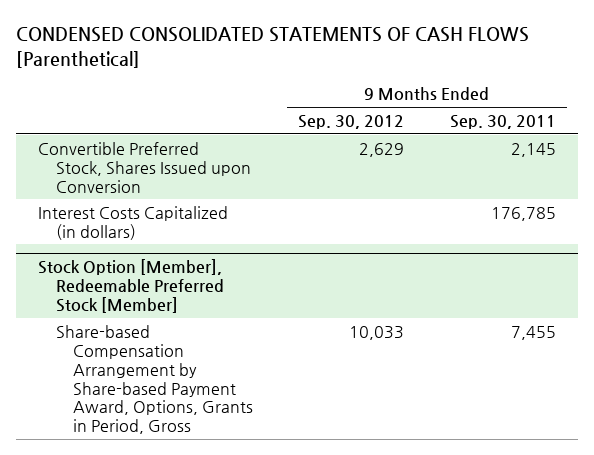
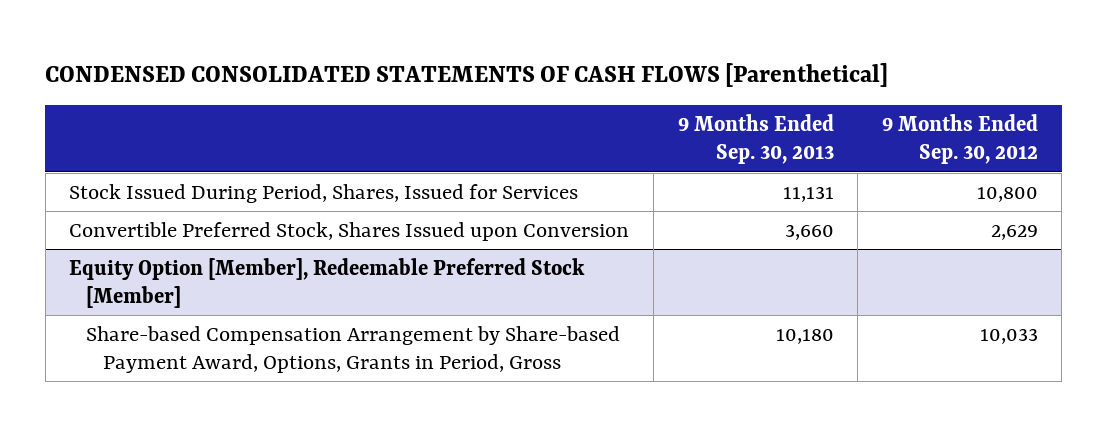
[449,115,556,130] Sep. 30, 2011 -> none
none -> [677,114,834,165] 9 Months Ended Sep. 30, 2013
none -> [69,183,579,203] Stock Issued During Period, Shares, Issued for Services
[38,205,229,240] Interest Costs Capitalized (in dollars) -> none
[38,259,224,314] Stock Option [Member], Redeemable Preferred Stock [Member] -> [69,257,586,308] Equity Option [Member], Redeemable Preferred Stock [Member]

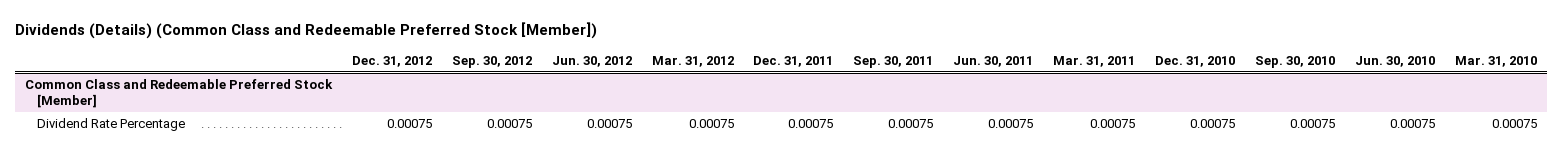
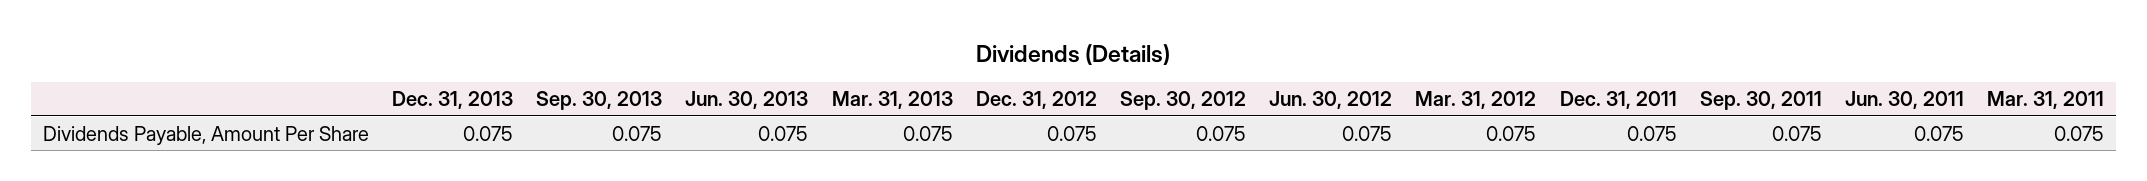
[14,22,597,40] Dividends (Details) (Common Class and Redeemable Preferred Stock [Member]) -> [976,44,1171,66] Dividends (Details)
[1155,55,1236,67] Dec. 31, 2010 -> none
[1255,55,1336,68] Sep. 30, 2010 -> none
[1355,55,1436,67] Jun. 30, 2010 -> none
[1455,55,1538,67] Mar. 31, 2010 -> none
none -> [392,91,514,110] Dec. 31, 2013
none -> [536,91,663,111] Sep. 30, 2013
none -> [685,91,809,110] Jun. 30, 2013
none -> [831,91,953,110] Mar. 31, 2013
[24,79,333,108] Common Class and Redeemable Preferred Stock [Member] -> none
[37,118,186,132] Dividend Rate Percentage -> none
none -> [42,125,369,145] Dividends Payable, Amount Per Share

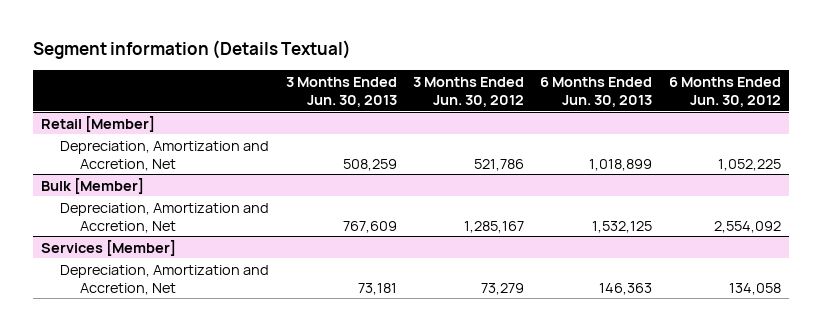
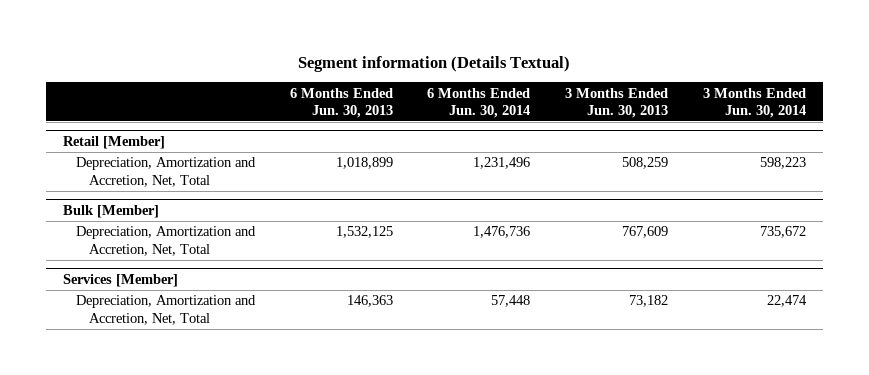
[412,76,524,107] 3 Months Ended Jun. 30, 2012 -> none
[668,76,781,107] 6 Months Ended Jun. 30, 2012 -> none
none -> [427,87,531,119] 6 Months Ended Jun. 30, 2014
none -> [702,87,806,119] 3 Months Ended Jun. 30, 2014
[60,140,270,171] Depreciation, Amortization and Accretion, Net -> [75,157,256,187] Depreciation, Amortization and Accretion, Net, Total
[60,202,270,233] Depreciation, Amortization and Accretion, Net -> [75,226,256,256] Depreciation, Amortization and Accretion, Net, Total
[60,264,270,295] Depreciation, Amortization and Accretion, Net -> [75,295,256,325] Depreciation, Amortization and Accretion, Net, Total
[357,282,397,295] 73,181 -> [629,295,669,308] 73,182

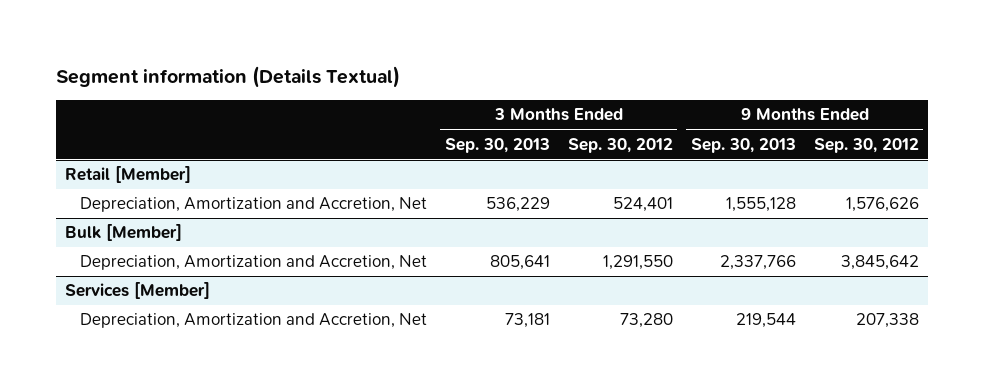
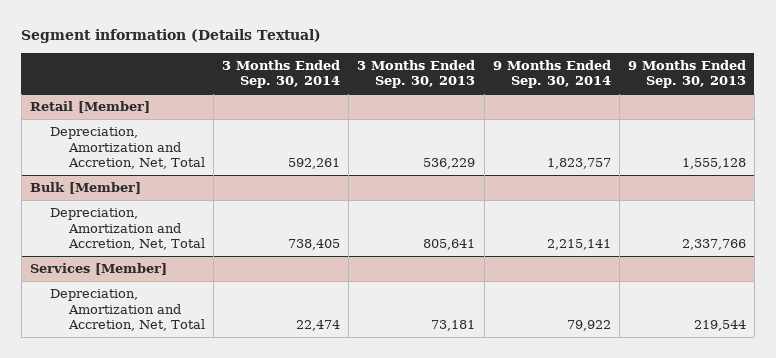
[567,137,673,153] Sep. 30, 2012 -> none
[813,137,919,153] Sep. 30, 2012 -> none
none -> [222,59,341,89] 3 Months Ended Sep. 30, 2014
none -> [492,59,611,89] 9 Months Ended Sep. 30, 2014
[79,197,427,213] Depreciation, Amortization and Accretion, Net -> [49,126,206,170] Depreciation, Amortization and Accretion, Net, Total
[79,255,427,271] Depreciation, Amortization and Accretion, Net -> [49,207,206,251] Depreciation, Amortization and Accretion, Net, Total
[79,313,427,329] Depreciation, Amortization and Accretion, Net -> [49,288,206,332] Depreciation, Amortization and Accretion, Net, Total

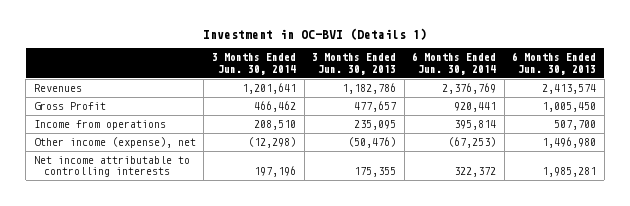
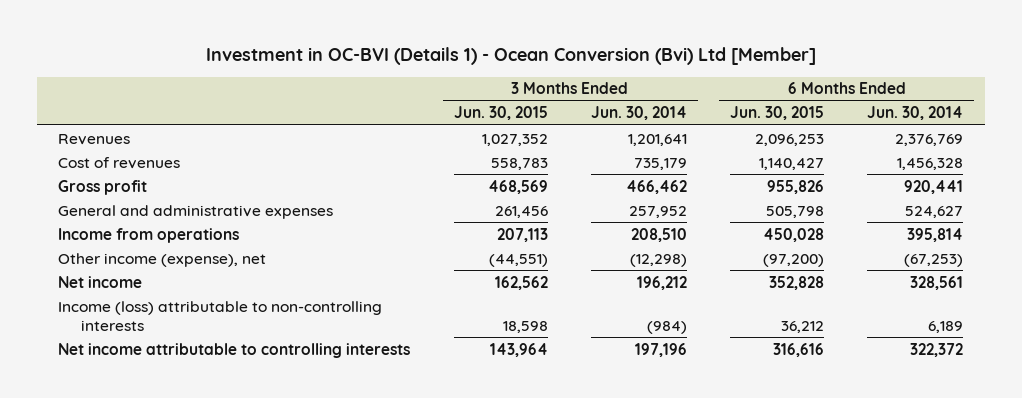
[203,28,428,41] Investment in OC-BVI (Details 1) -> [205,46,816,65] Investment in OC-BVI (Details 1) - Ocean Conversion (Bvi) Ltd [Member]
[312,53,397,75] 3 Months Ended Jun. 30, 2013 -> none
[512,52,597,75] 6 Months Ended Jun. 30, 2013 -> none
none -> [453,106,548,121] Jun. 30, 2015
none -> [730,106,825,121] Jun. 30, 2015
none -> [58,156,181,169] Cost of revenues
[33,102,106,111] Gross Profit -> [58,179,148,195] Gross profit
none -> [58,204,334,219] General and administrative expenses
none -> [58,275,143,288] Net income
none -> [58,300,383,331] Income (loss) attributable to non-controlling interests

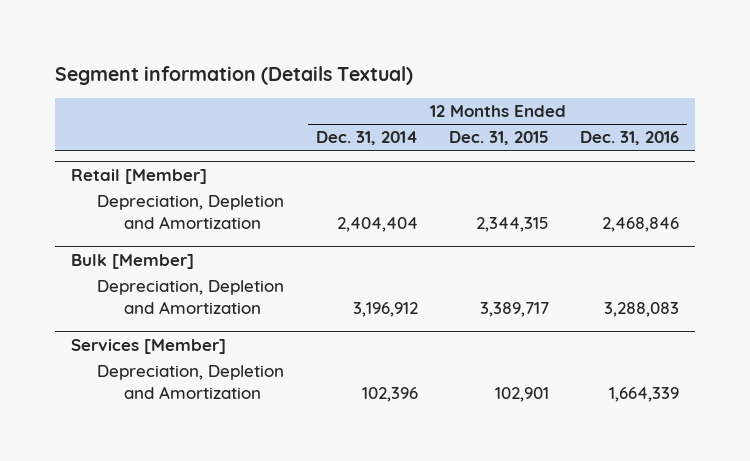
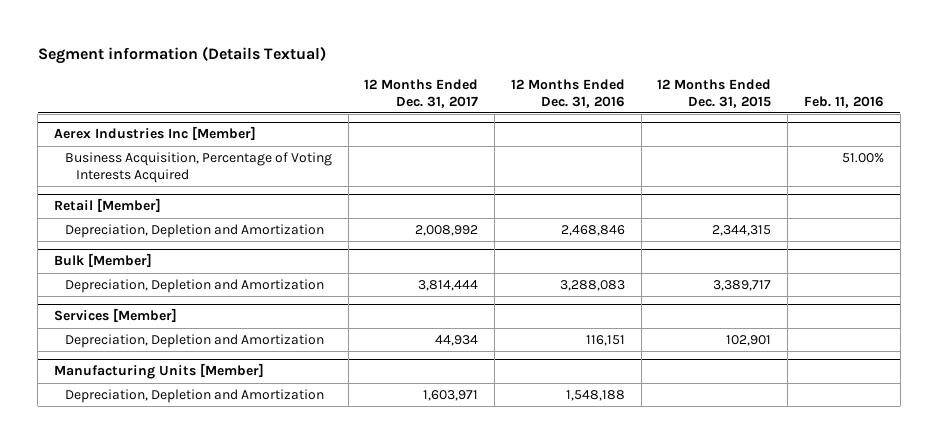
[315,131,418,146] Dec. 31, 2014 -> none
none -> [364,78,479,108] 12 Months Ended Dec. 31, 2017
none -> [803,95,884,108] Feb. 11, 2016
none -> [53,126,256,141] Aerex Industries Inc [Member]
none -> [64,151,332,183] Business Acquisition, Percentage of Voting Interests Acquired
[609,386,680,402] 1,664,339 -> [585,334,625,346] 116,151
none -> [53,363,264,380] Manufacturing Units [Member]
none -> [64,388,324,403] Depreciation, Depletion and Amortization

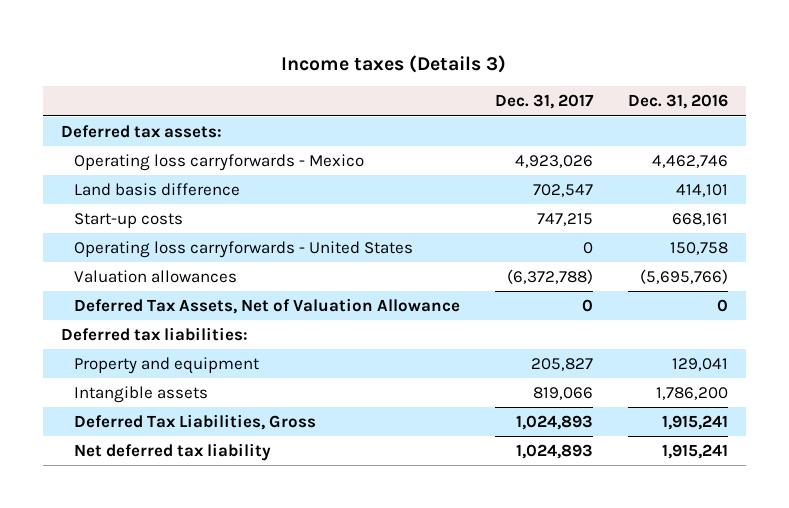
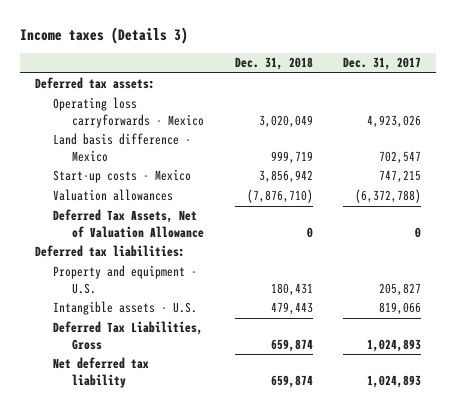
[628,94,729,110] Dec. 31, 2016 -> none
none -> [234,57,313,71] Dec. 31, 2018
[73,240,413,258] Operating loss carryforwards - United States -> none
[73,182,240,196] Land basis difference -> [53,133,192,162] Land basis difference - Mexico
[73,212,183,228] Start-up costs -> [53,169,192,184] Start-up costs - Mexico
[73,356,259,374] Property and equipment -> [53,265,198,294] Property and equipment - U.S.
[73,385,208,403] Intangible assets -> [53,301,198,316] Intangible assets - U.S.

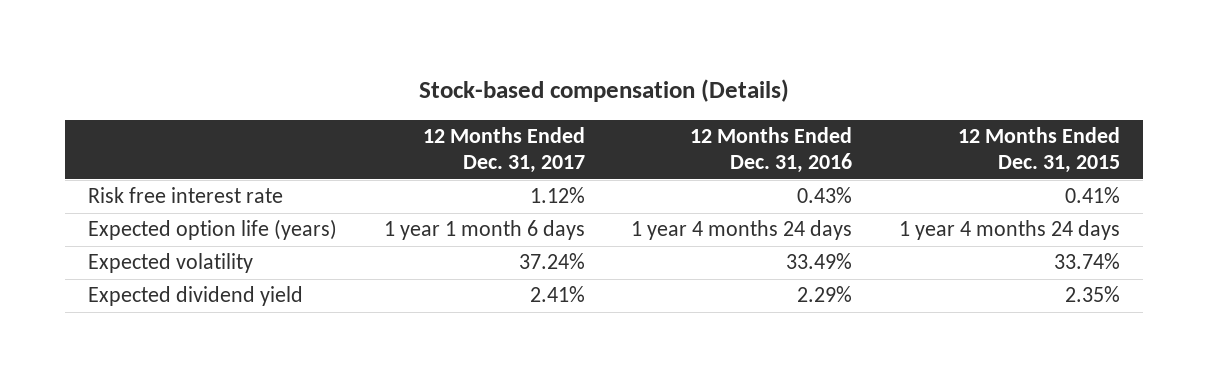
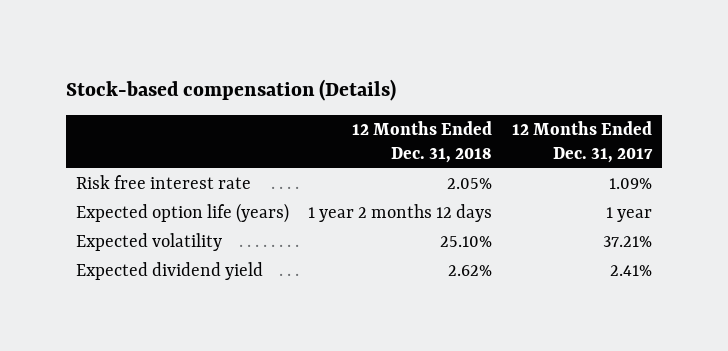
[690,126,853,174] 12 Months Ended Dec. 31, 2016 -> none
[957,126,1120,174] 12 Months Ended Dec. 31, 2015 -> none
none -> [352,121,493,163] 12 Months Ended Dec. 31, 2018
[529,187,585,204] 1.12% -> [609,177,653,189] 1.09%
[383,220,585,241] 1 year 1 month 6 days -> [606,206,653,222] 1 year
[518,253,585,270] 37.24% -> [603,235,653,247] 37.21%

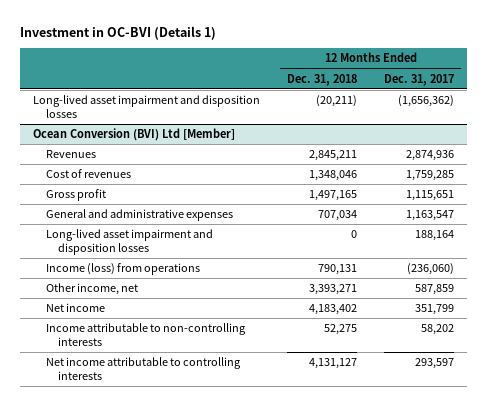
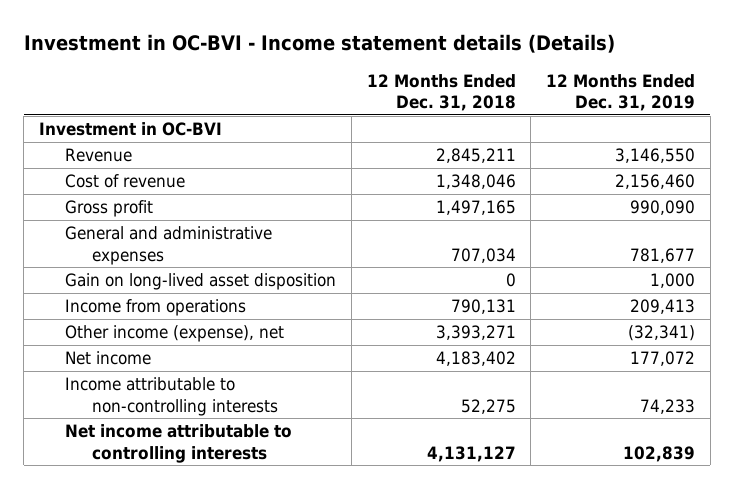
[19,25,216,40] Investment in OC-BVI (Details 1) -> [23,34,615,54] Investment in OC-BVI - Income statement details (Details)
[384,73,455,86] Dec. 31, 2017 -> none
none -> [545,73,695,112] 12 Months Ended Dec. 31, 2019
[33,95,261,118] Long-lived asset impairment and disposition losses -> none
[33,128,236,142] Ocean Conversion (BVI) Ltd [Member] -> none
none -> [38,122,222,137] Investment in OC-BVI
[45,150,96,159] Revenues -> [65,148,133,163] Revenue
[45,169,131,179] Cost of revenues -> [65,174,186,189] Cost of revenue
[45,229,213,255] Long-lived asset impairment and disposition losses -> none
none -> [65,273,337,291] Gain on long-lived asset disposition
[45,263,200,276] Income (loss) from operations -> [65,299,247,317] Income from operations
[45,283,138,296] Other income, net -> [65,325,285,343] Other income (expense), net

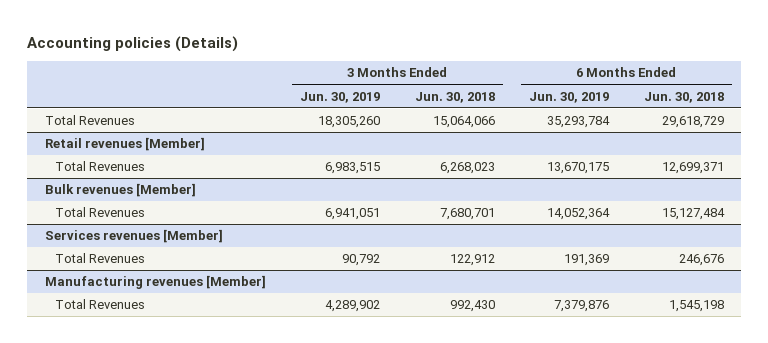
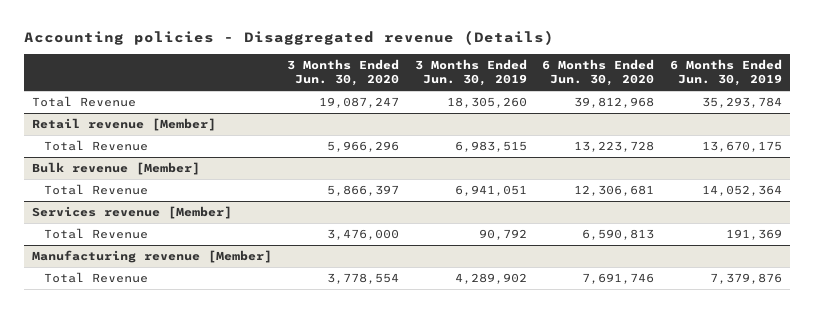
[27,35,239,52] Accounting policies (Details) -> [24,30,555,46] Accounting policies - Disaggregated revenue (Details)
[414,91,495,103] Jun. 30, 2018 -> none
[643,91,724,103] Jun. 30, 2018 -> none
none -> [287,58,400,87] 3 Months Ended Jun. 30, 2020
none -> [542,58,655,87] 6 Months Ended Jun. 30, 2020
[44,115,135,126] Total Revenues -> [31,96,136,108] Total Revenue
[44,137,205,152] Retail revenues [Member] -> [31,118,216,132] Retail revenue [Member]
[55,161,146,172] Total Revenues -> [43,140,148,152] Total Revenue
[44,183,196,198] Bulk revenues [Member] -> [31,162,200,176] Bulk revenue [Member]
[55,207,146,218] Total Revenues -> [43,184,148,196] Total Revenue
[44,229,223,244] Services revenues [Member] -> [31,206,232,220] Services revenue [Member]
[55,253,146,264] Total Revenues -> [43,228,148,240] Total Revenue
[44,275,266,290] Manufacturing revenues [Member] -> [31,250,272,264] Manufacturing revenue [Member]
[55,299,146,310] Total Revenues -> [43,272,148,284] Total Revenue

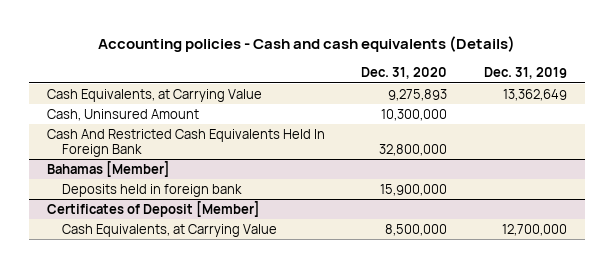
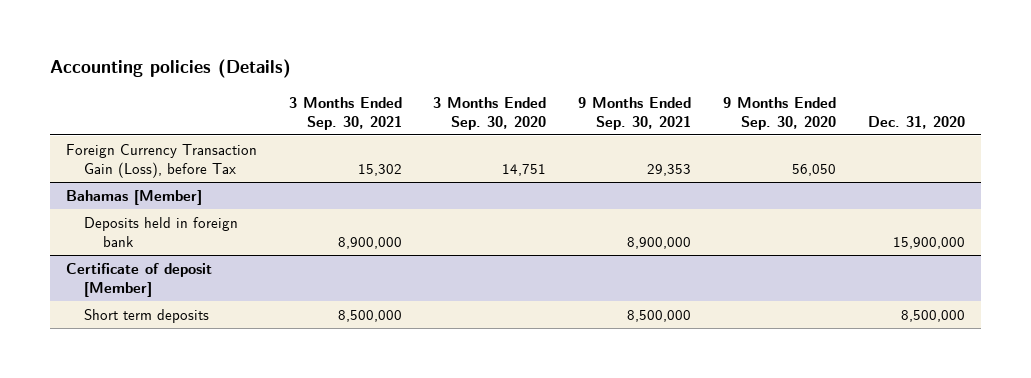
[97,36,515,53] Accounting policies - Cash and cash equivalents (Details) -> [49,59,291,79] Accounting policies (Details)
[483,67,567,80] Dec. 31, 2019 -> none
none -> [288,96,402,130] 3 Months Ended Sep. 30, 2021
none -> [433,96,547,130] 3 Months Ended Sep. 30, 2020
none -> [578,96,692,130] 9 Months Ended Sep. 30, 2021
none -> [723,96,837,130] 9 Months Ended Sep. 30, 2020
[47,88,263,102] Cash Equivalents, at Carrying Value -> none
[47,108,200,121] Cash, Uninsured Amount -> none
[47,128,326,158] Cash And Restricted Cash Equivalents Held In Foreign Bank -> none
none -> [65,143,257,178] Foreign Currency Transaction Gain (Loss), before Tax
[47,200,261,217] Certificates of Deposit [Member] -> [65,262,212,297] Certificate of deposit [Member]
[62,223,278,237] Cash Equivalents, at Carrying Value -> [84,308,210,323] Short term deposits

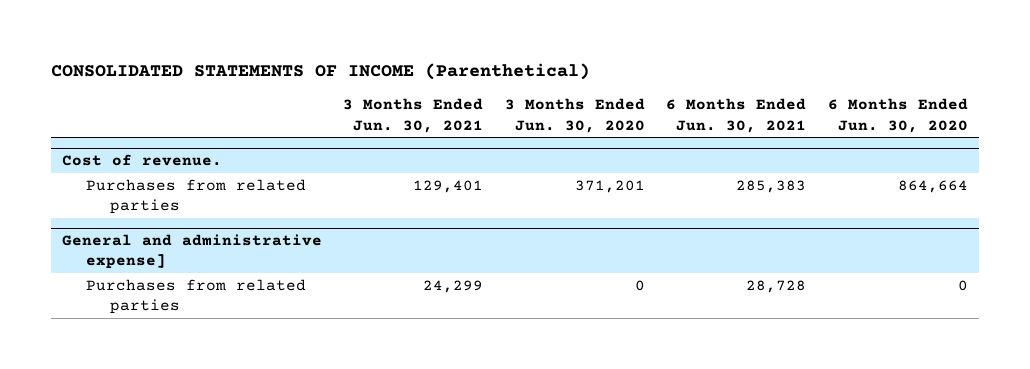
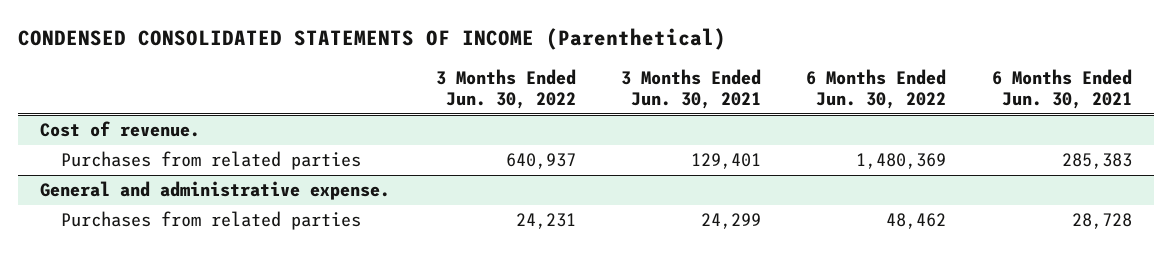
[51,63,591,81] CONSOLIDATED STATEMENTS OF INCOME (Parenthetical) -> [17,28,726,51] CONDENSED CONSOLIDATED STATEMENTS OF INCOME (Parenthetical)
[504,98,645,133] 3 Months Ended Jun. 30, 2020 -> none
[828,98,969,133] 6 Months Ended Jun. 30, 2020 -> none
none -> [435,69,576,109] 3 Months Ended Jun. 30, 2022
none -> [806,69,947,109] 6 Months Ended Jun. 30, 2022
[61,234,322,270] General and administrative expense] -> [40,181,391,201] General and administrative expense.

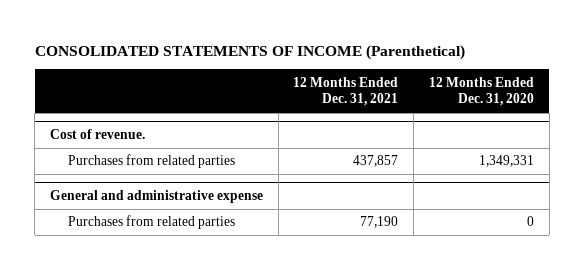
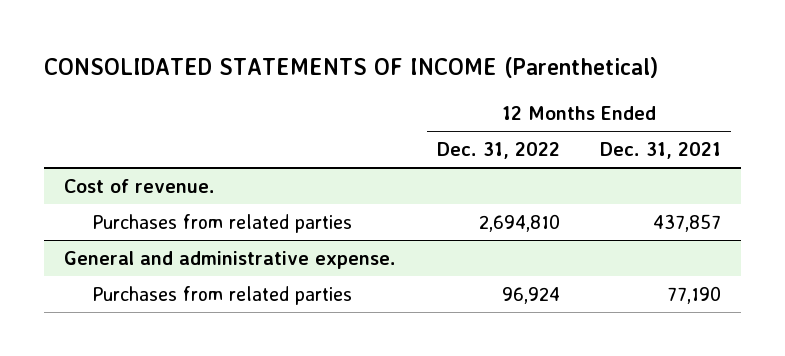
[428,76,534,107] 12 Months Ended Dec. 31, 2020 -> none
none -> [436,141,560,159] Dec. 31, 2022
[49,189,263,203] General and administrative expense -> [64,250,397,269] General and administrative expense.

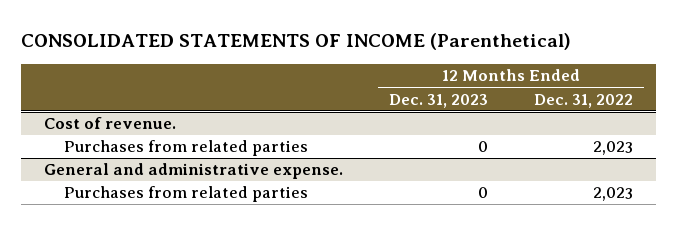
[599,141,721,159] Dec. 31, 2021 -> none
none -> [389,93,489,108] Dec. 31, 2023
[478,213,560,232] 2,694,810 -> [592,141,633,156] 2,023
[501,286,560,304] 96,924 -> [592,187,633,202] 2,023

